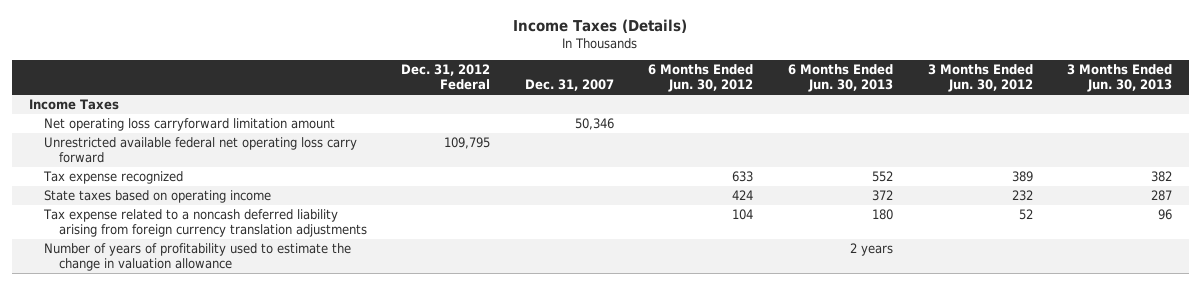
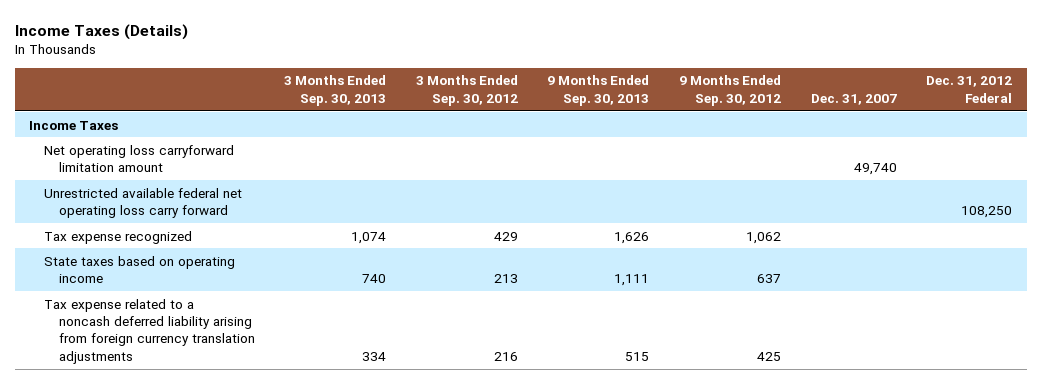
[648,64,754,93] 6 Months Ended Jun. 30, 2012 -> none
[787,64,893,93] 6 Months Ended Jun. 30, 2013 -> none
[927,64,1033,93] 3 Months Ended Jun. 30, 2012 -> none
[1067,64,1173,93] 3 Months Ended Jun. 30, 2013 -> none
none -> [284,75,387,106] 3 Months Ended Sep. 30, 2013
none -> [415,75,518,106] 3 Months Ended Sep. 30, 2012
none -> [547,75,650,106] 9 Months Ended Sep. 30, 2013
none -> [679,75,782,106] 9 Months Ended Sep. 30, 2012
[574,118,614,131] 50,346 -> [853,162,897,175] 49,740
[444,137,491,150] 109,795 -> [961,205,1013,218] 108,250
[43,243,351,271] Number of years of profitability used to estimate the change in valuation allowance -> none

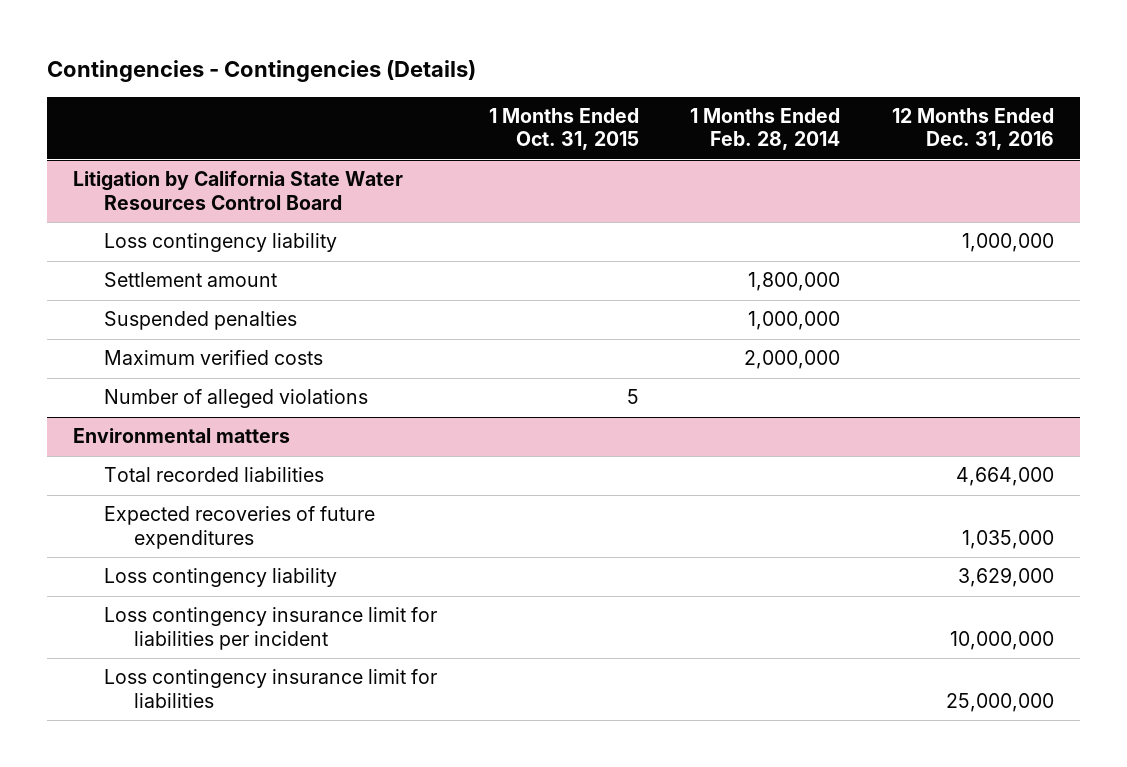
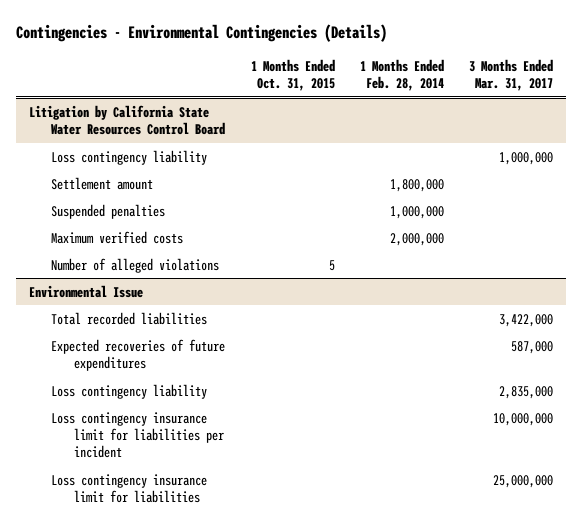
[47,60,477,83] Contingencies - Contingencies (Details) -> [16,24,388,43] Contingencies - Environmental Contingencies (Details)
[891,107,1054,151] 12 Months Ended Dec. 31, 2016 -> none
none -> [469,58,554,92] 3 Months Ended Mar. 31, 2017
[73,428,291,444] Environmental matters -> [28,284,143,298] Environmental Issue

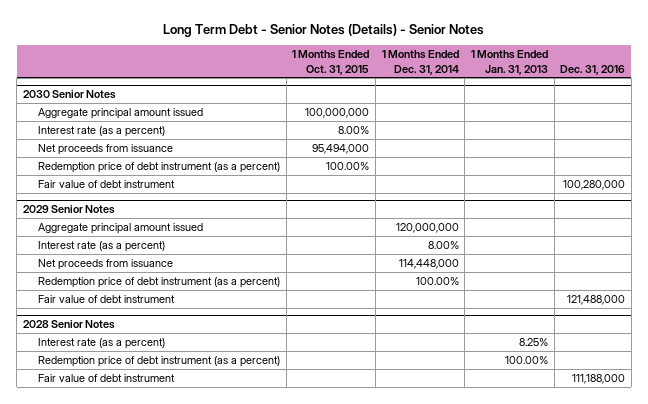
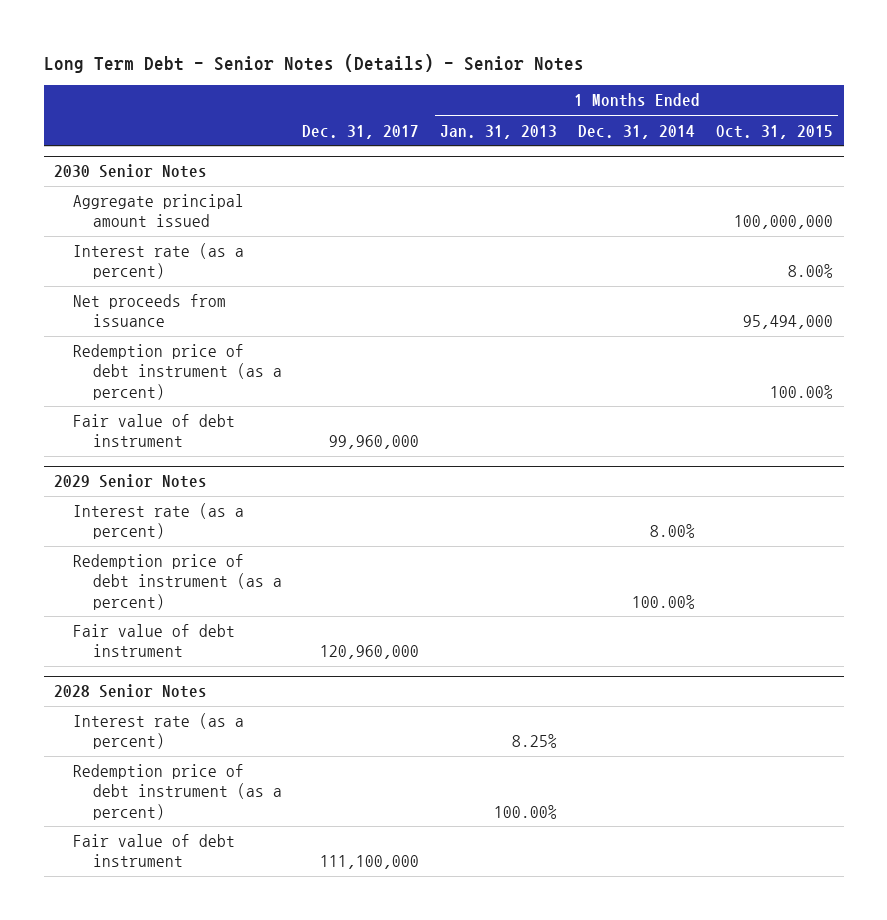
[560,64,626,75] Dec. 31, 2016 -> none
none -> [302,124,420,139] Dec. 31, 2017
[37,222,203,234] Aggregate principal amount issued -> none
[37,258,173,270] Net proceeds from issuance -> none

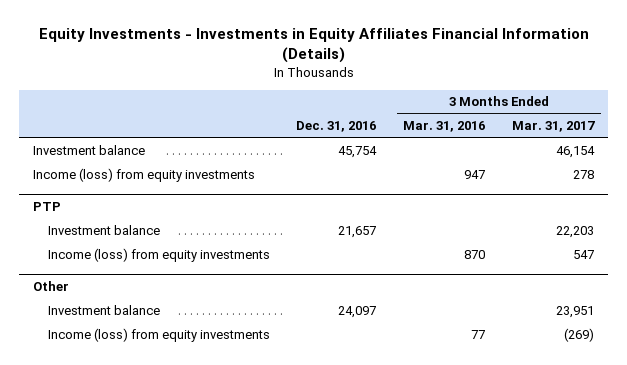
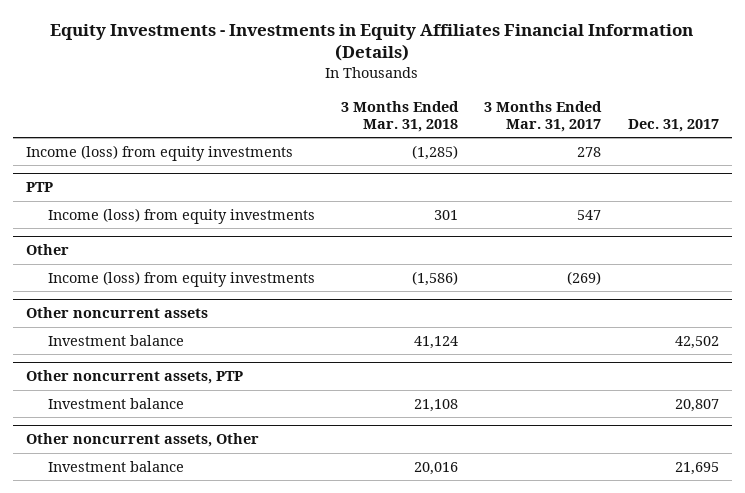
[296,120,377,132] Dec. 31, 2016 -> none
[403,120,486,132] Mar. 31, 2016 -> none
none -> [340,100,459,132] 3 Months Ended Mar. 31, 2018
none -> [627,118,719,132] Dec. 31, 2017
[32,144,145,155] Investment balance -> none
[47,224,160,235] Investment balance -> none
[47,304,160,315] Investment balance -> none
none -> [26,307,209,319] Other noncurrent assets
none -> [47,334,184,346] Investment balance
none -> [26,370,244,385] Other noncurrent assets, PTP
none -> [47,397,184,409] Investment balance
none -> [26,433,260,448] Other noncurrent assets, Other
none -> [47,460,184,472] Investment balance

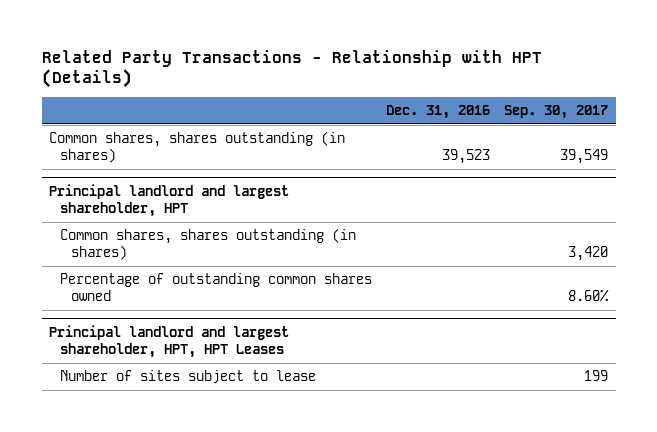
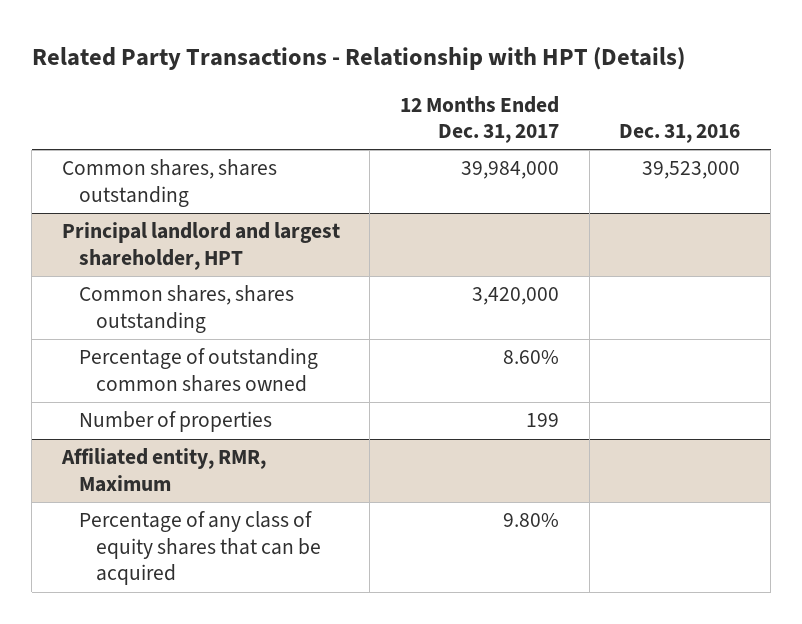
[504,105,609,120] Sep. 30, 2017 -> none
none -> [400,95,560,144] 12 Months Ended Dec. 31, 2017
[49,131,346,164] Common shares, shares outstanding (in shares) -> [61,159,277,207] Common shares, shares outstanding
[442,149,491,165] 39,523 -> [642,161,741,180] 39,523,000
[59,228,356,261] Common shares, shares outstanding (in shares) -> [78,285,294,333] Common shares, shares outstanding
[49,324,290,359] Principal landlord and largest shareholder, HPT, HPT Leases -> none
[59,370,316,385] Number of sites subject to lease -> none
none -> [78,411,272,433] Number of properties
none -> [60,448,266,492] Affiliated entity, RMR, Maximum
none -> [78,511,321,586] Percentage of any class of equity shares that can be acquired

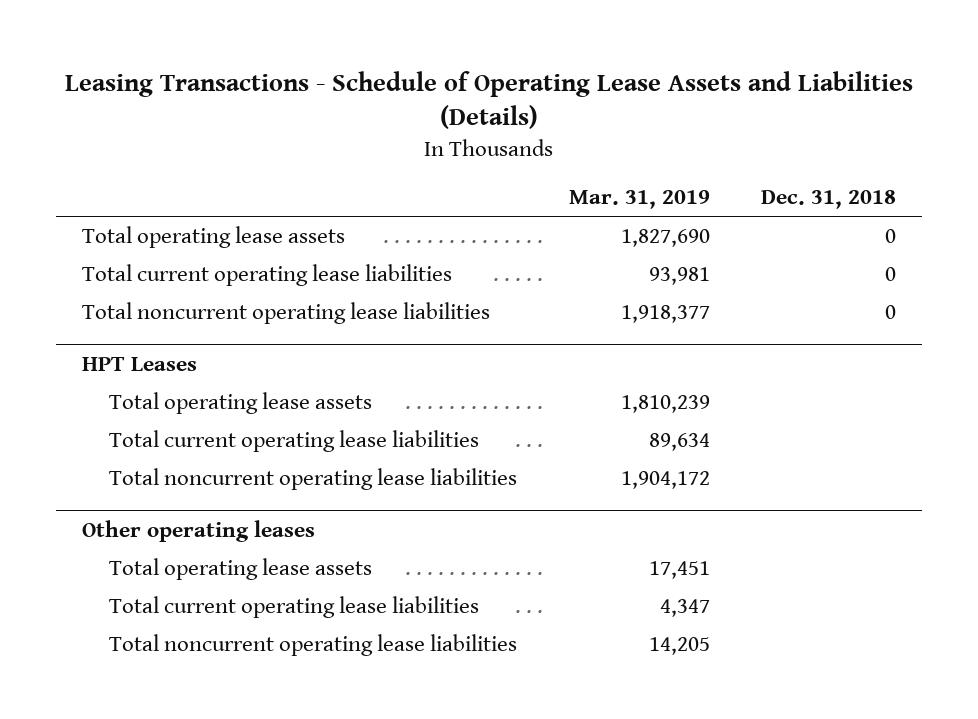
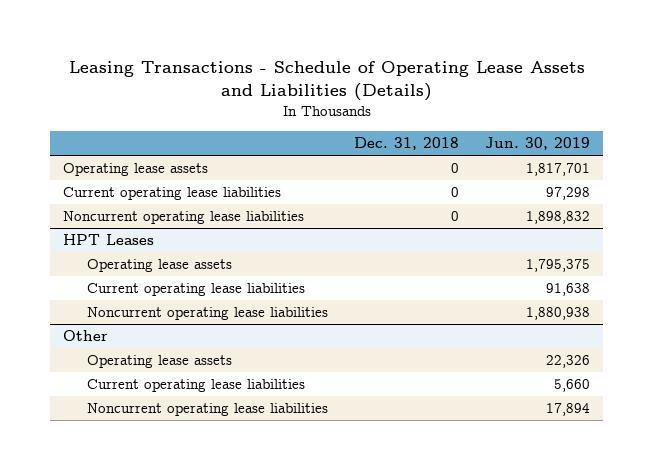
[568,190,710,210] Mar. 31, 2019 -> none
none -> [485,137,591,151] Jun. 30, 2019
[81,226,345,249] Total operating lease assets -> [63,163,209,177] Operating lease assets
[81,264,452,287] Total current operating lease liabilities -> [63,187,282,201] Current operating lease liabilities
[81,302,490,325] Total noncurrent operating lease liabilities -> [63,211,305,225] Noncurrent operating lease liabilities
[109,392,373,415] Total operating lease assets -> [86,259,232,273] Operating lease assets
[109,430,480,453] Total current operating lease liabilities -> [86,283,305,297] Current operating lease liabilities
[109,468,518,491] Total noncurrent operating lease liabilities -> [86,307,328,321] Noncurrent operating lease liabilities
[81,519,315,542] Other operating leases -> [63,330,109,342] Other
[109,558,373,581] Total operating lease assets -> [86,355,232,369] Operating lease assets
[109,596,480,619] Total current operating lease liabilities -> [86,379,305,393] Current operating lease liabilities
[109,634,518,657] Total noncurrent operating lease liabilities -> [86,403,328,417] Noncurrent operating lease liabilities

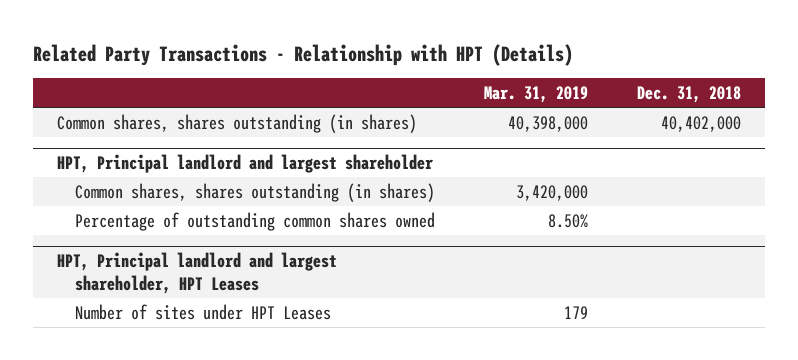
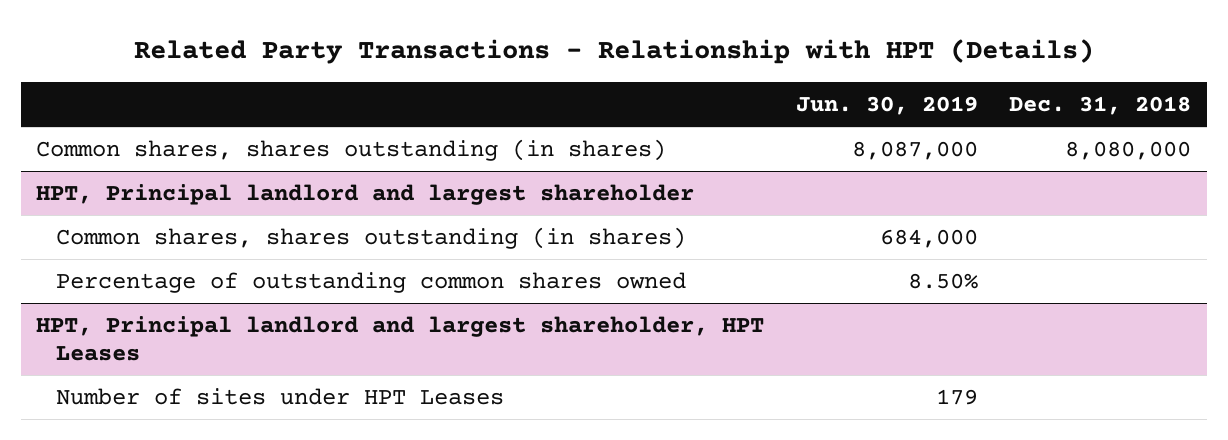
[483,86,588,104] Mar. 31, 2019 -> none
none -> [795,96,978,116] Jun. 30, 2019
[660,115,741,132] 40,402,000 -> [1065,141,1192,161] 8,080,000

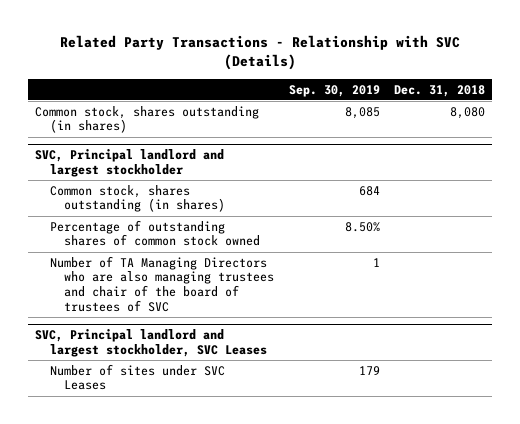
[133,39,1094,65] Related Party Transactions - Relationship with HPT (Details) -> [60,35,461,71] Related Party Transactions - Relationship with SVC (Details)
[795,96,978,116] Jun. 30, 2019 -> none
none -> [288,84,380,97] Sep. 30, 2019
[36,139,667,162] Common shares, shares outstanding (in shares) -> [35,105,260,134] Common stock, shares outstanding (in shares)
[1065,141,1192,161] 8,080,000 -> [449,106,485,119] 8,080
[36,184,695,206] HPT, Principal landlord and largest shareholder -> [35,149,225,177] SVC, Principal landlord and largest stockholder
[55,227,686,250] Common shares, shares outstanding (in shares) -> [49,184,226,213] Common stock, shares outstanding (in shares)
[55,272,686,294] Percentage of outstanding common shares owned -> [49,219,261,247] Percentage of outstanding shares of common stock owned
none -> [49,255,275,312] Number of TA Managing Directors who are also managing trustees and chair of the board of trustees of SVC
[36,316,765,361] HPT, Principal landlord and largest shareholder, HPT Leases -> [35,329,267,357] SVC, Principal landlord and largest stockholder, SVC Leases
[55,388,504,406] Number of sites under HPT Leases -> [49,363,225,391] Number of sites under SVC Leases

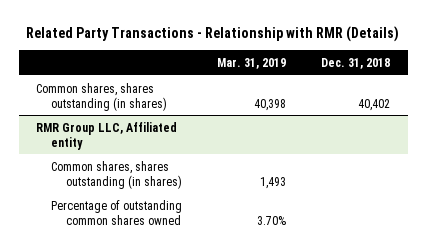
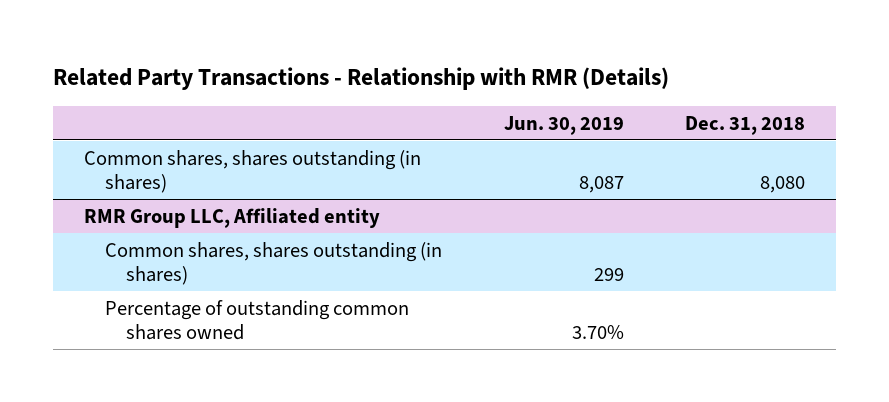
[217,57,287,69] Mar. 31, 2019 -> none
none -> [503,115,624,135] Jun. 30, 2019
[358,98,391,111] 40,402 -> [760,175,806,193] 8,080

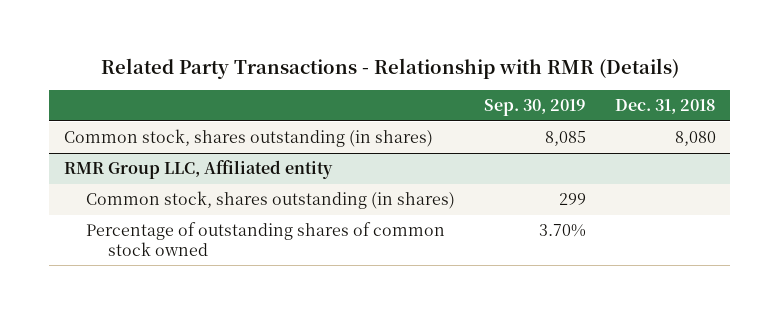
[503,115,624,135] Jun. 30, 2019 -> none
none -> [483,99,586,117] Sep. 30, 2019
[84,149,422,193] Common shares, shares outstanding (in shares) -> [63,129,433,148] Common stock, shares outstanding (in shares)
[105,241,443,285] Common shares, shares outstanding (in shares) -> [86,191,456,210] Common stock, shares outstanding (in shares)
[105,299,410,340] Percentage of outstanding common shares owned -> [86,222,446,256] Percentage of outstanding shares of common stock owned

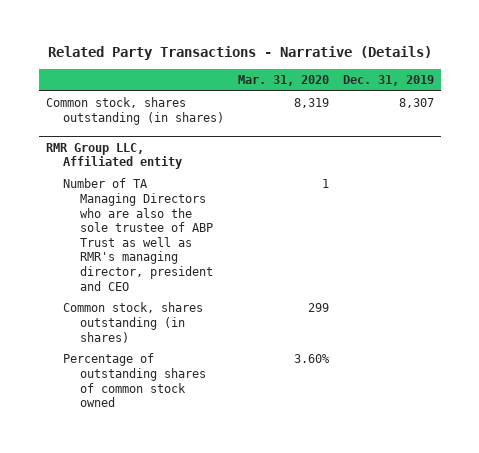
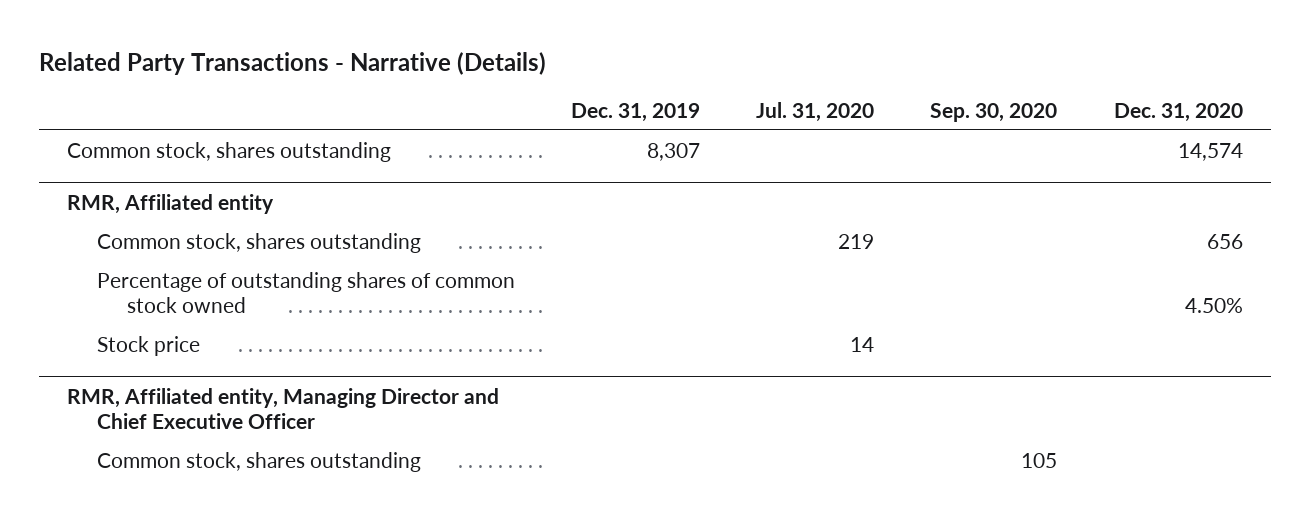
[237,75,329,87] Mar. 31, 2020 -> none
none -> [756,101,875,122] Jul. 31, 2020
none -> [930,102,1058,122] Sep. 30, 2020
none -> [1113,102,1243,122] Dec. 31, 2020
[62,178,214,291] Number of TA Managing Directors who are also the sole trustee of ABP Trust as well as RMR's managing director, president and CEO -> none
[45,97,224,125] Common stock, shares outstanding (in shares) -> [67,141,392,162] Common stock, shares outstanding
[45,142,182,170] RMR Group LLC, Affiliated entity -> [67,193,275,214] RMR, Affiliated entity
[62,302,203,343] Common stock, shares outstanding (in shares) -> [96,232,421,253] Common stock, shares outstanding
none -> [96,335,200,356] Stock price
none -> [67,387,500,430] RMR, Affiliated entity, Managing Director and Chief Executive Officer
none -> [96,451,421,472] Common stock, shares outstanding

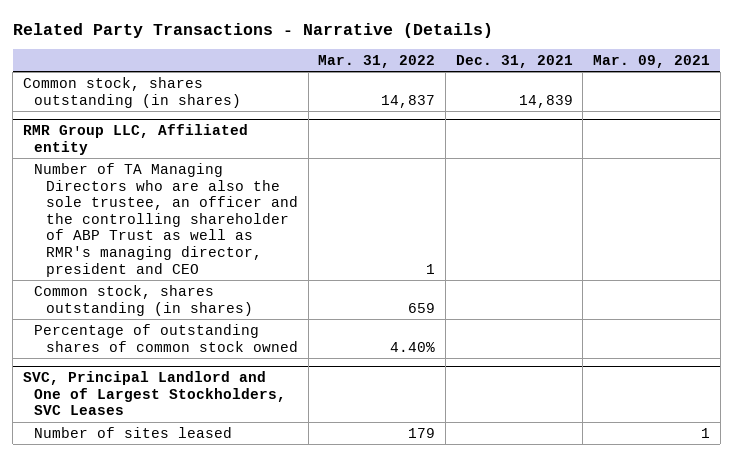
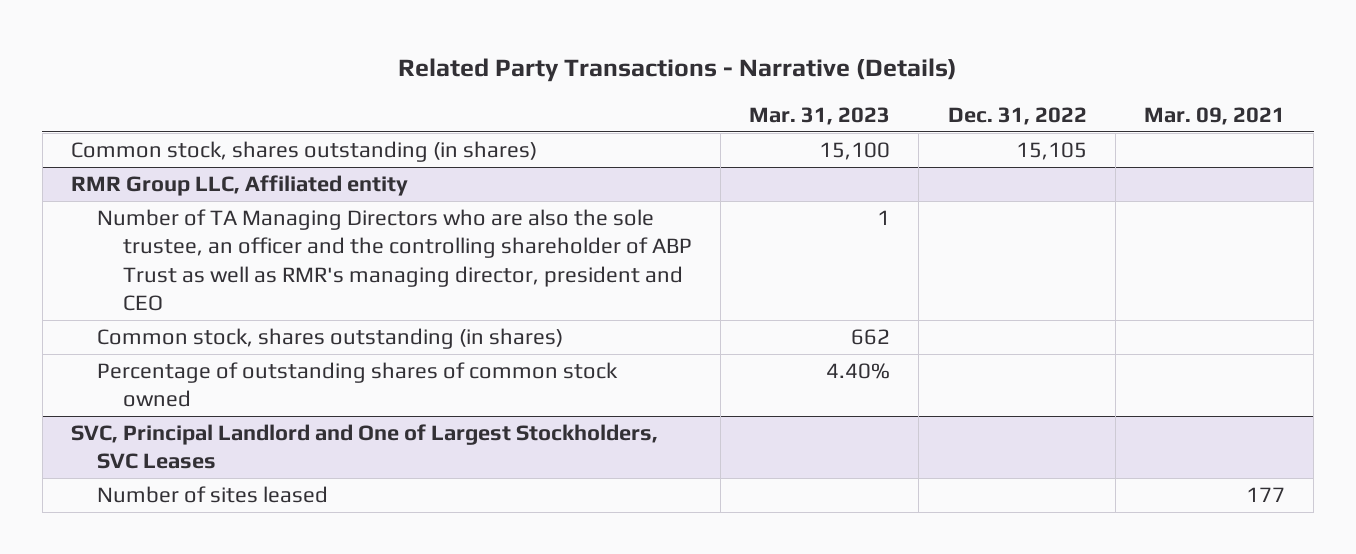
[318,54,436,68] Mar. 31, 2022 -> none
[455,54,573,68] Dec. 31, 2021 -> none
none -> [749,106,891,125] Mar. 31, 2023
none -> [947,106,1087,125] Dec. 31, 2022
[701,427,711,438] 1 -> [1246,487,1286,503] 177

